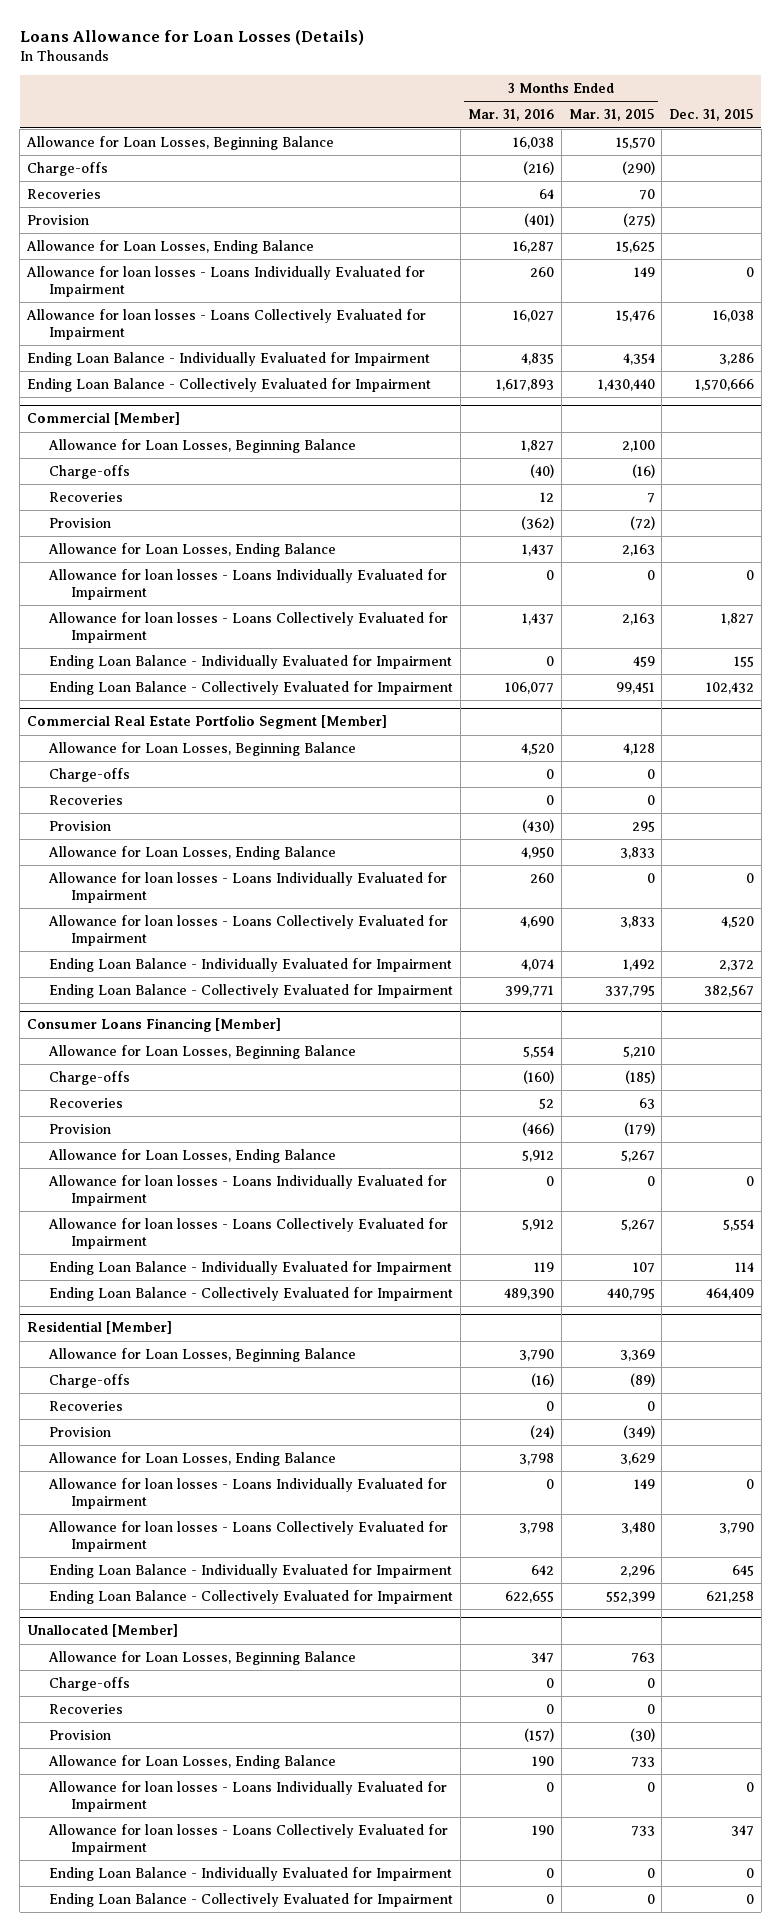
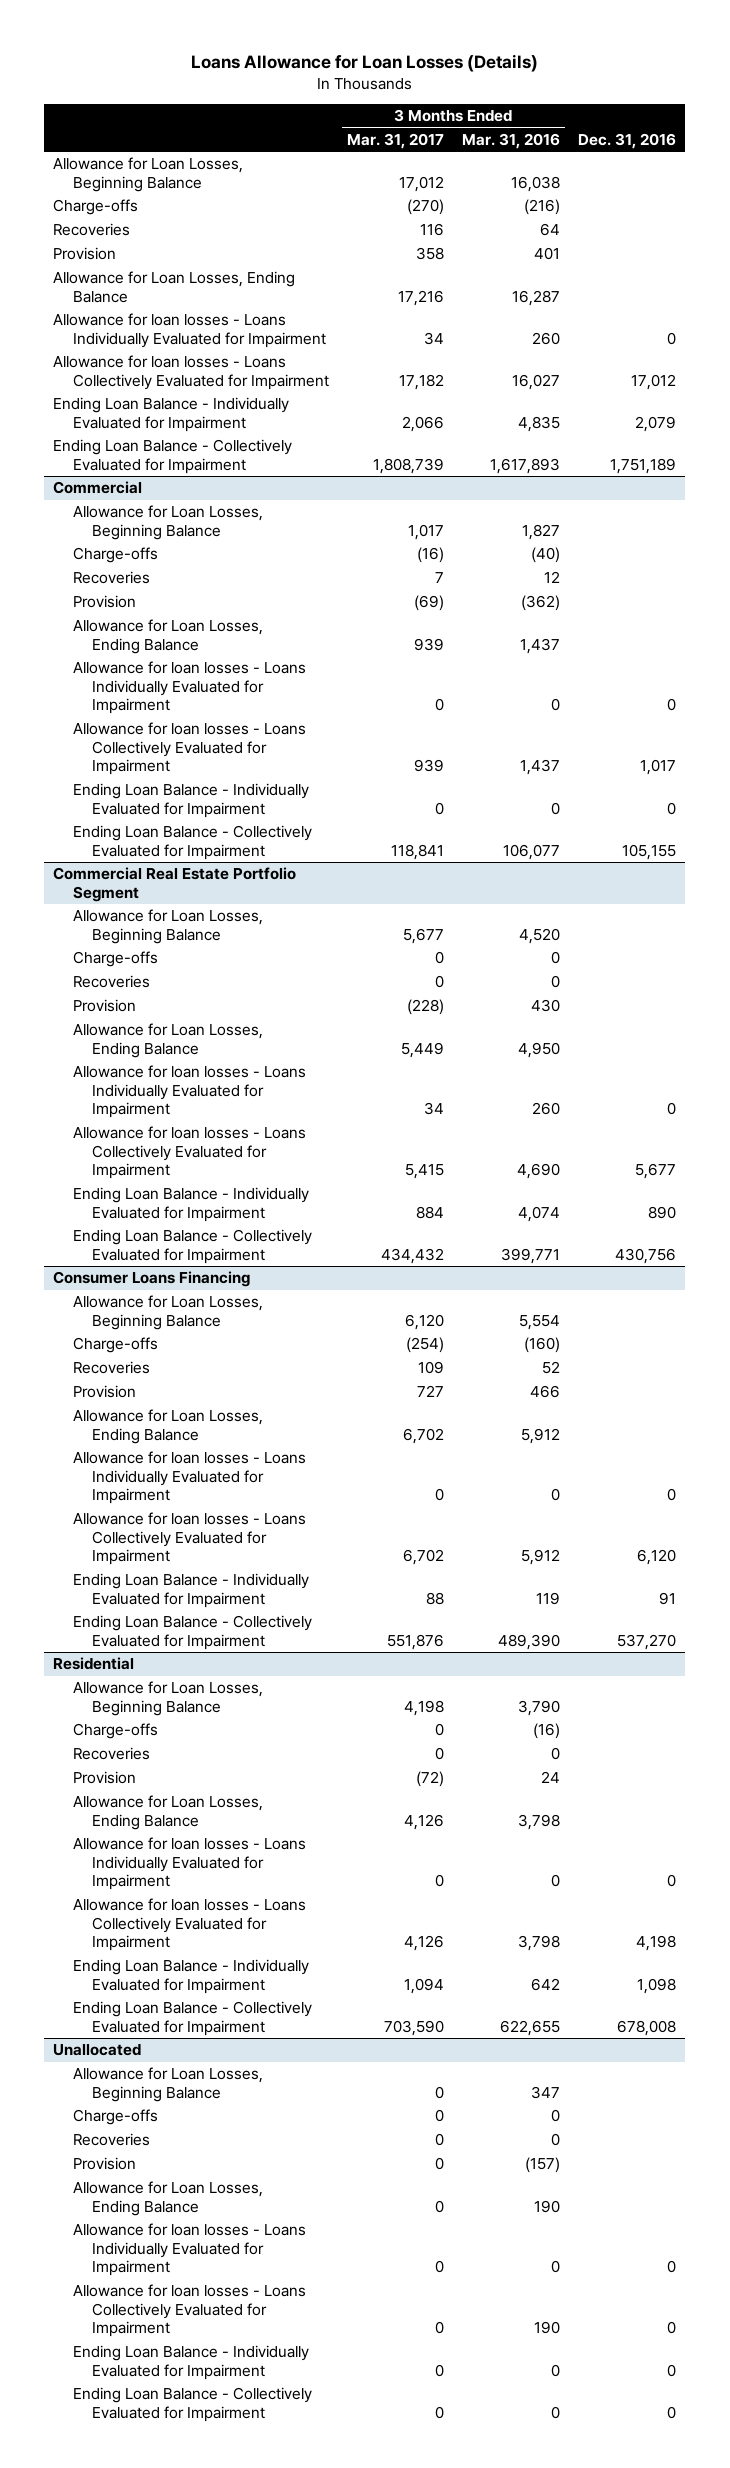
[568,109,655,122] Mar. 31, 2015 -> none
[669,109,755,122] Dec. 31, 2015 -> none
none -> [346,132,444,149] Mar. 31, 2017
none -> [578,132,677,149] Dec. 31, 2016
[523,213,554,228] (401) -> [534,247,561,261] 401
[27,412,181,426] Commercial [Member] -> [53,481,143,495] Commercial
[27,715,388,730] Commercial Real Estate Portfolio Segment [Member] -> [53,867,297,902] Commercial Real Estate Portfolio Segment
[521,819,554,834] (430) -> [531,999,561,1013] 430
[27,1018,282,1033] Consumer Loans Financing [Member] -> [53,1271,251,1288] Consumer Loans Financing
[521,1122,554,1137] (466) -> [530,1385,561,1399] 466
[27,1321,173,1335] Residential [Member] -> [53,1657,135,1671] Residential
[529,1425,554,1440] (24) -> [541,1771,561,1784] 24
[27,1624,179,1638] Unallocated [Member] -> [53,2044,142,2057] Unallocated

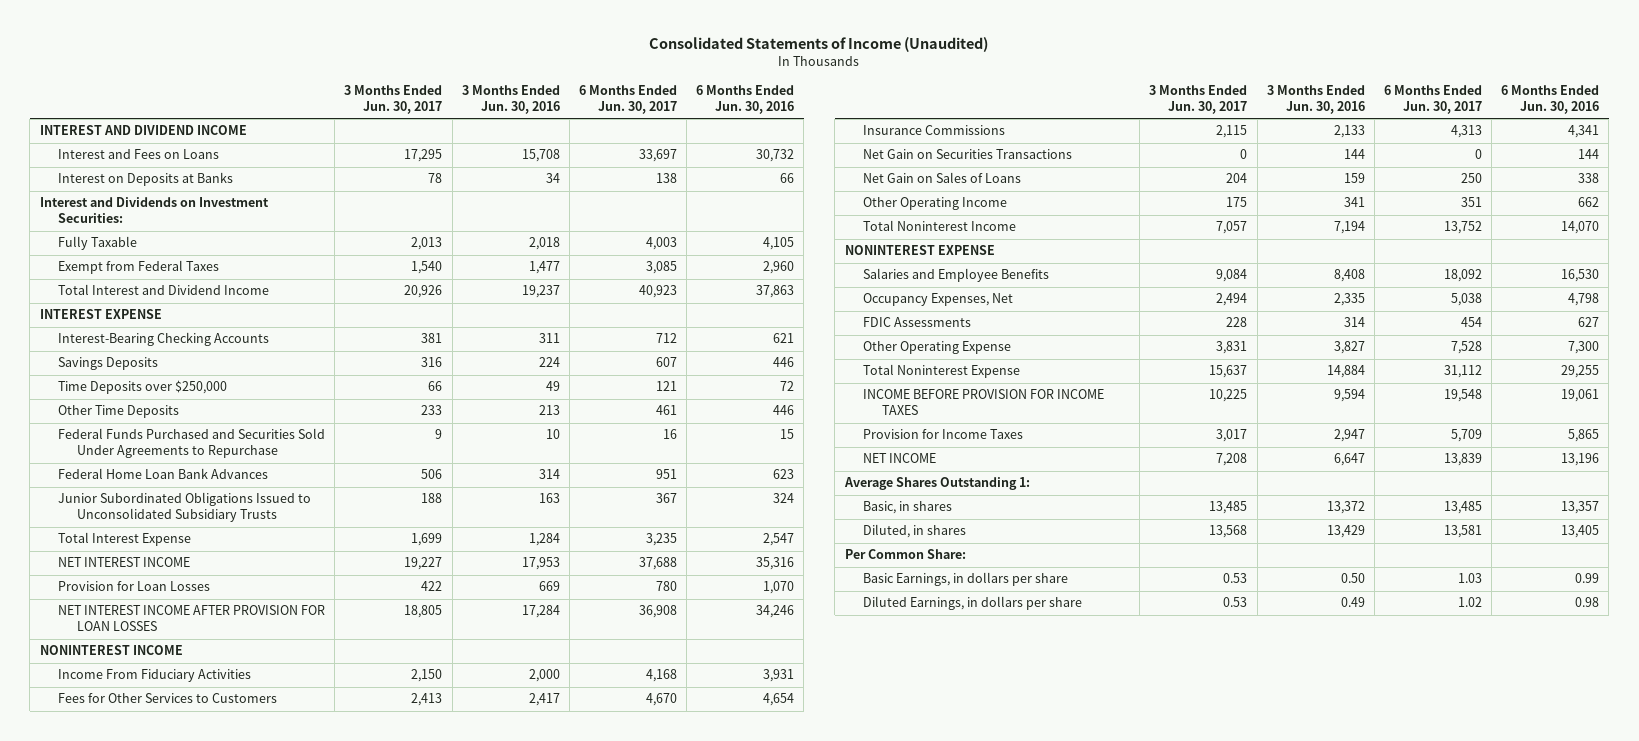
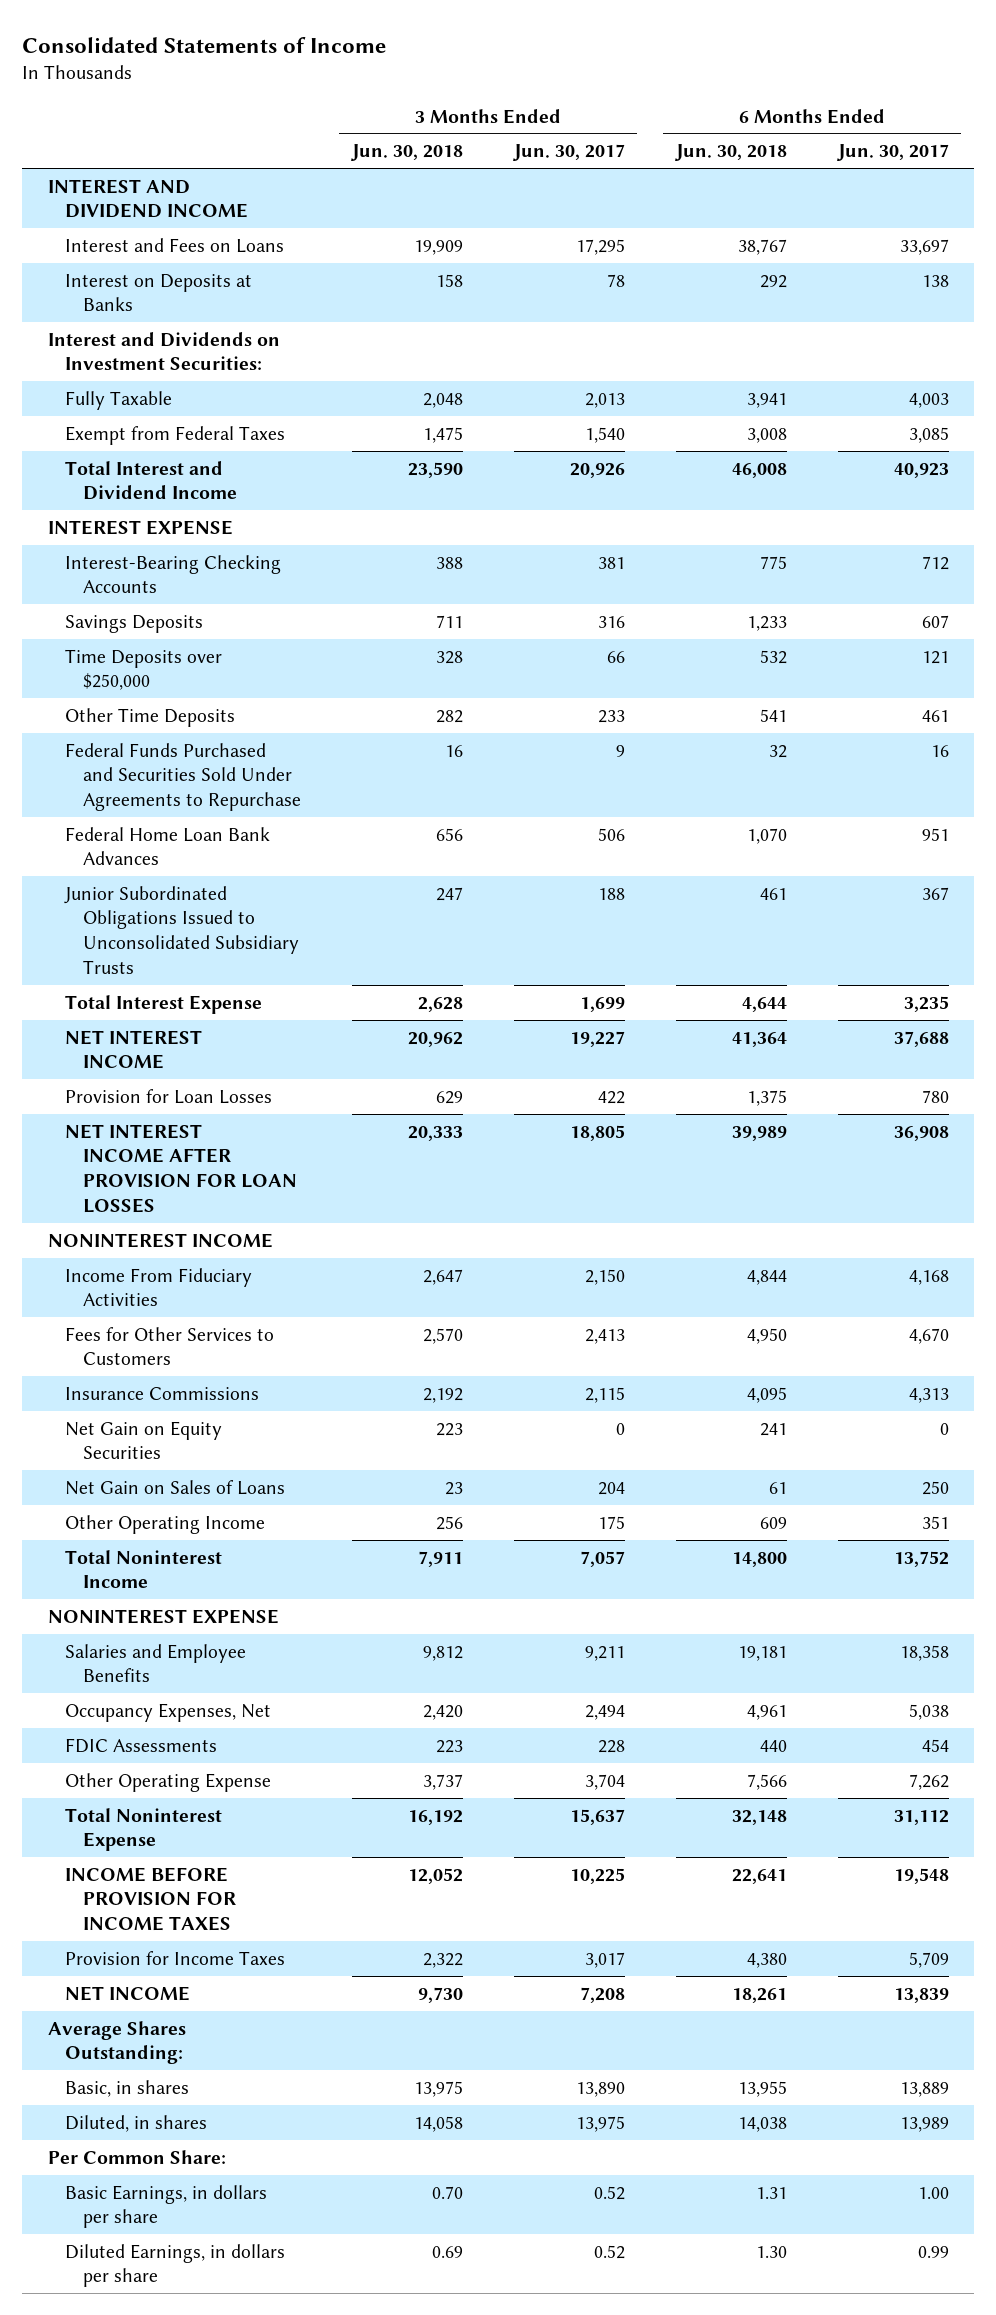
[649,37,989,53] Consolidated Statements of Income (Unaudited) -> [22,36,387,53] Consolidated Statements of Income
[461,84,560,114] 3 Months Ended Jun. 30, 2016 -> none
[696,84,795,114] 6 Months Ended Jun. 30, 2016 -> none
none -> [350,144,463,162] Jun. 30, 2018
none -> [674,144,787,162] Jun. 30, 2018
[863,149,1073,160] Net Gain on Securities Transactions -> [65,1420,223,1460] Net Gain on Equity Securities
[1216,269,1248,283] 9,084 -> [584,1645,625,1661] 9,211
[1443,269,1482,283] 18,092 -> [899,1644,949,1661] 18,358
[1216,341,1248,355] 3,831 -> [584,1773,625,1790] 3,704
[1450,341,1482,355] 7,528 -> [908,1773,949,1790] 7,262
[843,477,1030,491] Average Shares Outstanding 1: -> [47,2020,186,2065] Average Shares Outstanding:
[1209,501,1248,515] 13,485 -> [575,2081,625,2097] 13,890
[1443,501,1482,515] 13,485 -> [899,2081,949,2097] 13,889
[1209,525,1248,539] 13,568 -> [575,2115,625,2132] 13,975
[1443,525,1482,539] 13,581 -> [899,2116,949,2132] 13,989
[1223,573,1248,584] 0.53 -> [593,2185,625,2200] 0.52
[1457,573,1482,584] 1.03 -> [917,2186,949,2199] 1.00
[1223,597,1248,608] 0.53 -> [593,2244,625,2259] 0.52
[1457,597,1482,608] 1.02 -> [917,2245,949,2258] 0.99

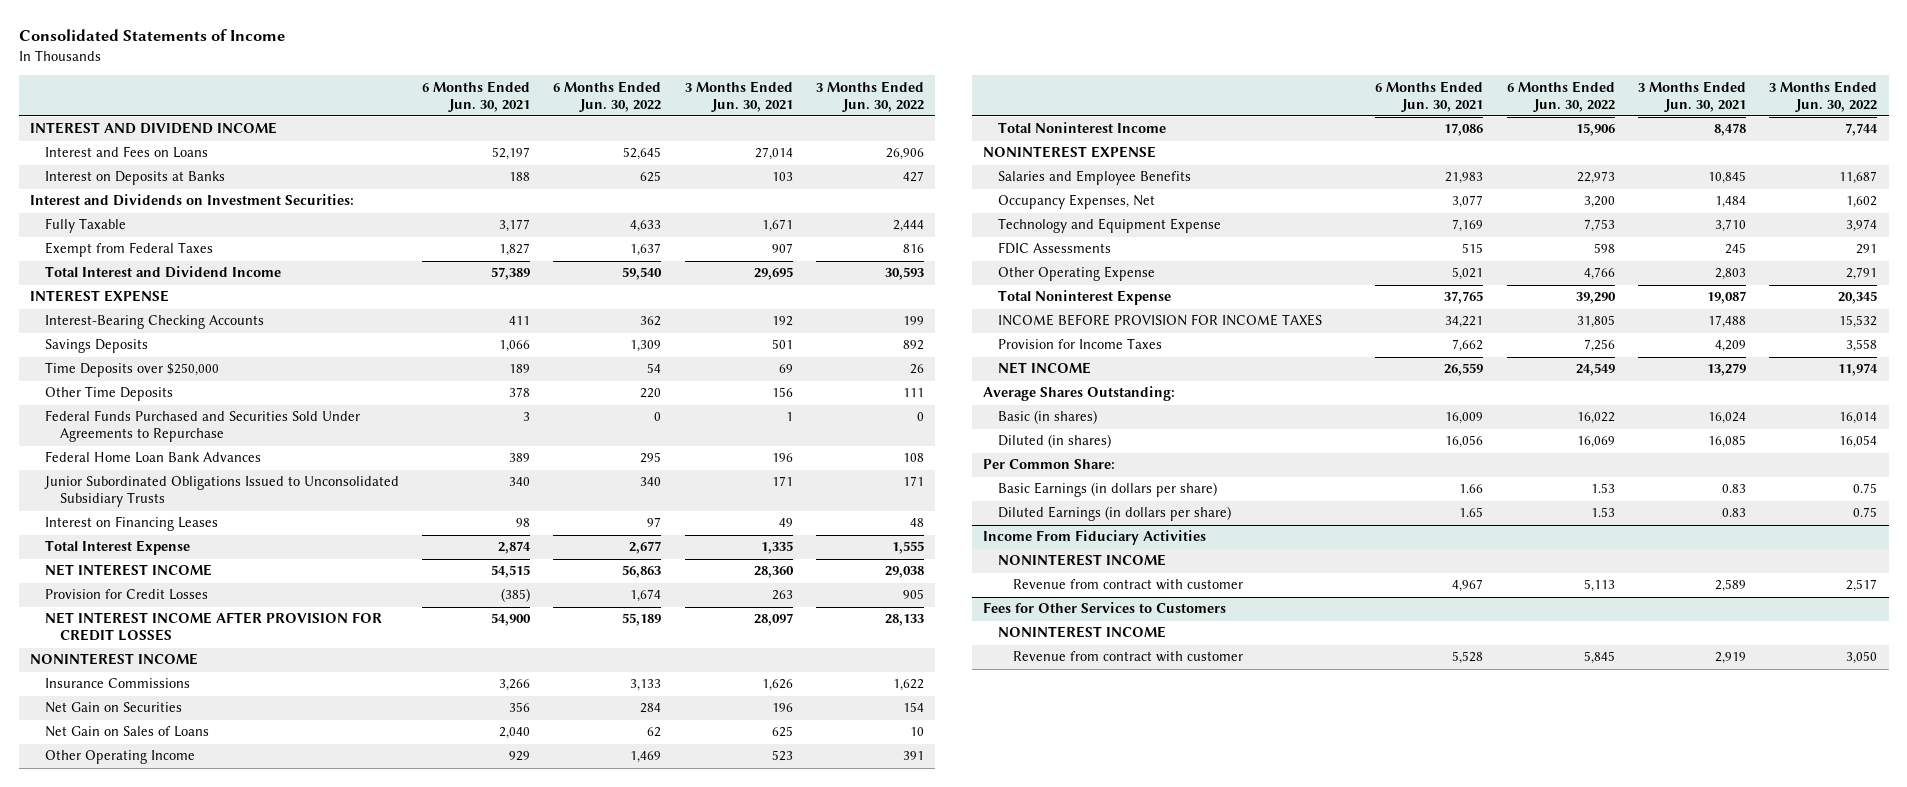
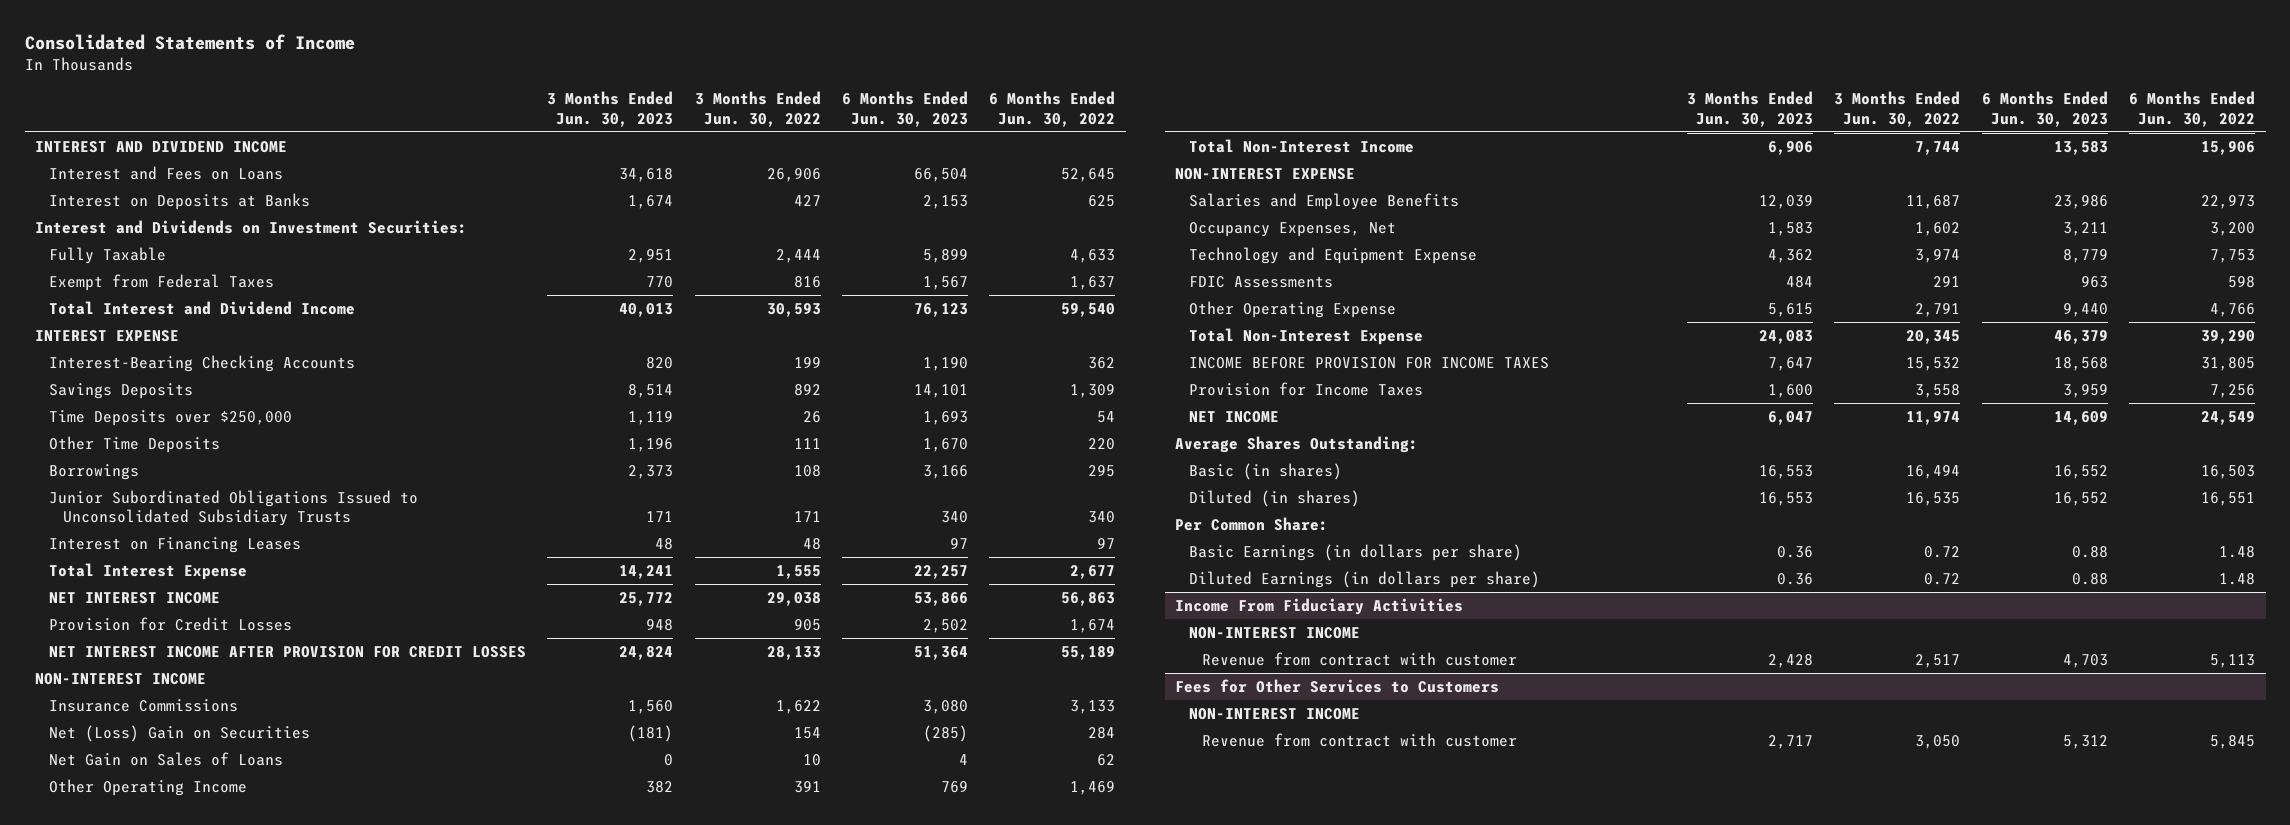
[422,80,531,112] 6 Months Ended Jun. 30, 2021 -> none
[684,80,793,112] 3 Months Ended Jun. 30, 2021 -> none
none -> [547,91,674,127] 3 Months Ended Jun. 30, 2023
none -> [841,91,968,127] 6 Months Ended Jun. 30, 2023
[45,410,361,443] Federal Funds Purchased and Securities Sold Under Agreements to Repurchase -> none
[45,451,262,464] Federal Home Loan Bank Advances -> [48,463,139,480] Borrowings
[30,653,199,666] NONINTEREST INCOME -> [35,672,207,685] NON-INTEREST INCOME
[45,702,183,714] Net Gain on Securities -> [48,724,310,742] Net (Loss) Gain on Securities
[998,122,1167,134] Total Noninterest Income -> [1188,138,1414,153] Total Non-Interest Income
[983,146,1157,159] NONINTEREST EXPENSE -> [1175,167,1356,180] NON-INTEREST EXPENSE
[998,290,1172,306] Total Noninterest Expense -> [1188,327,1423,345] Total Non-Interest Expense
[1576,412,1615,425] 16,022 -> [2201,464,2256,479] 16,503
[1838,412,1877,425] 16,014 -> [1906,464,1961,479] 16,494
[1576,436,1615,449] 16,069 -> [2201,491,2256,506] 16,551
[1838,435,1877,449] 16,054 -> [1906,491,1961,506] 16,535
[1590,483,1615,494] 1.53 -> [2219,545,2256,558] 1.48
[1852,483,1877,494] 0.75 -> [1924,545,1961,558] 0.72
[1590,507,1615,518] 1.53 -> [2219,572,2256,585] 1.48
[1852,507,1877,518] 0.75 -> [1924,572,1961,585] 0.72
[998,554,1167,567] NONINTEREST INCOME -> [1188,626,1360,639] NON-INTEREST INCOME
[998,626,1167,639] NONINTEREST INCOME -> [1188,707,1360,720] NON-INTEREST INCOME

